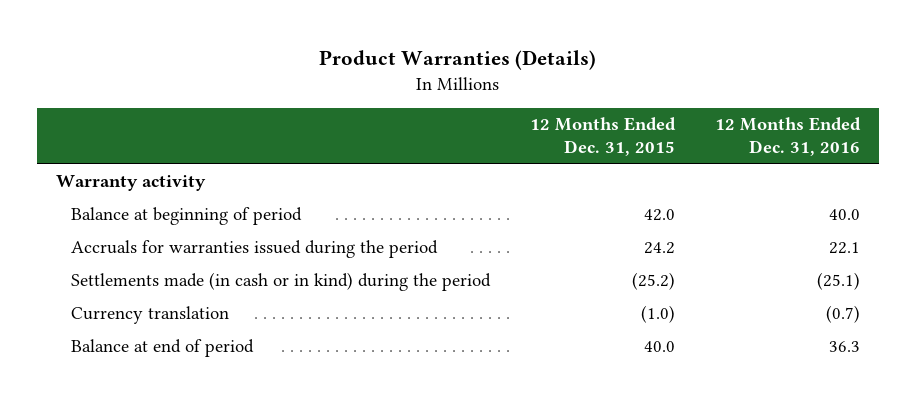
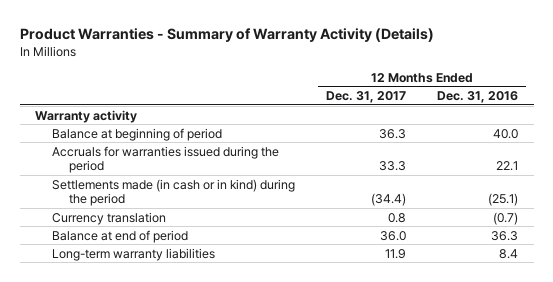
[319,50,597,71] Product Warranties (Details) -> [19,28,434,43] Product Warranties - Summary of Warranty Activity (Details)
[529,117,676,157] 12 Months Ended Dec. 31, 2015 -> none
none -> [326,91,407,104] Dec. 31, 2017
none -> [52,247,216,261] Long-term warranty liabilities

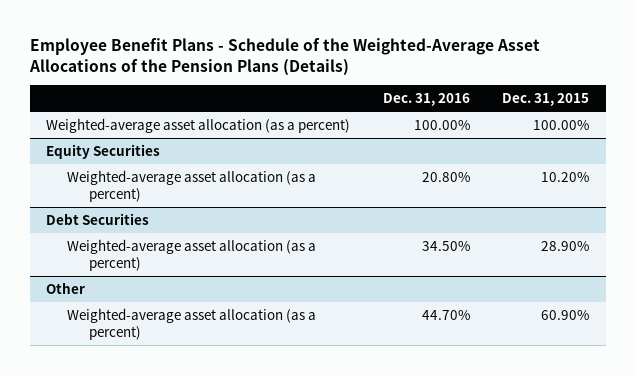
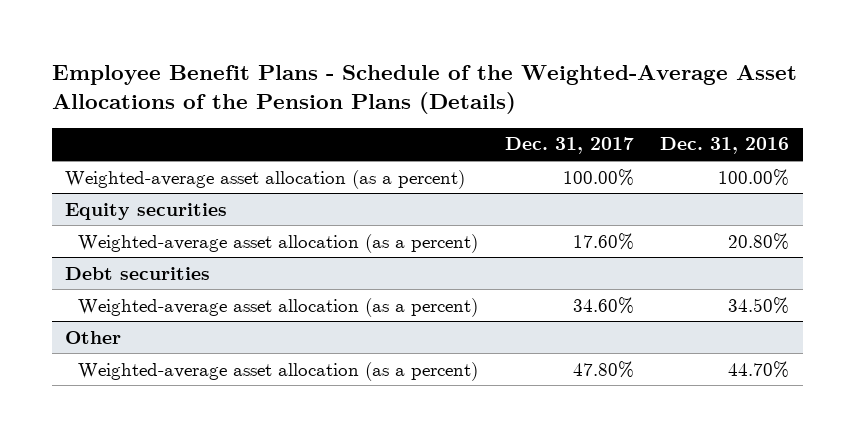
[502,93,590,107] Dec. 31, 2015 -> none
none -> [504,137,634,155] Dec. 31, 2017
[46,143,161,159] Equity Securities -> [64,202,227,220] Equity securities
[46,212,150,225] Debt Securities -> [64,266,210,280] Debt securities

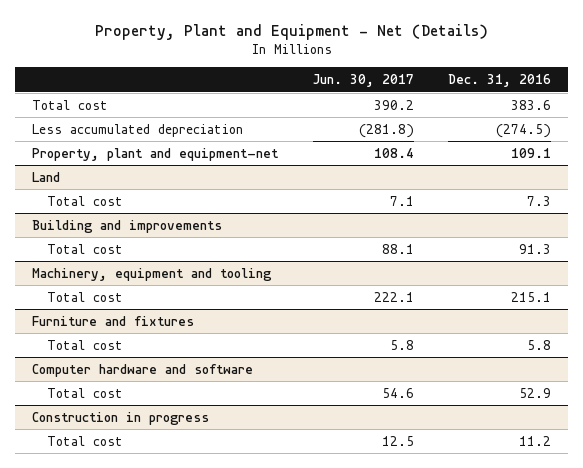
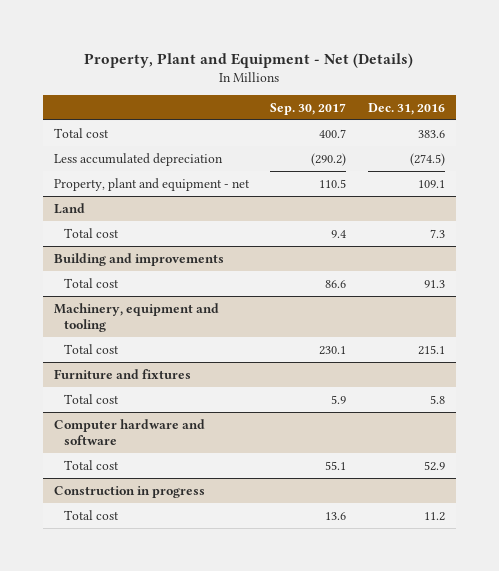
[312,74,414,88] Jun. 30, 2017 -> none
none -> [270,102,347,115] Sep. 30, 2017
[31,147,279,161] Property, plant and equipment-net -> [53,177,250,191] Property, plant and equipment - net

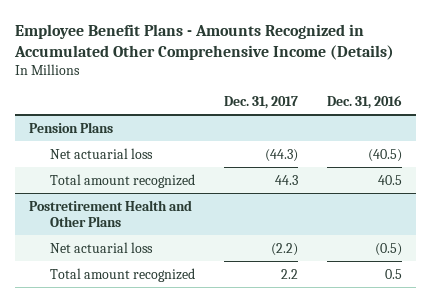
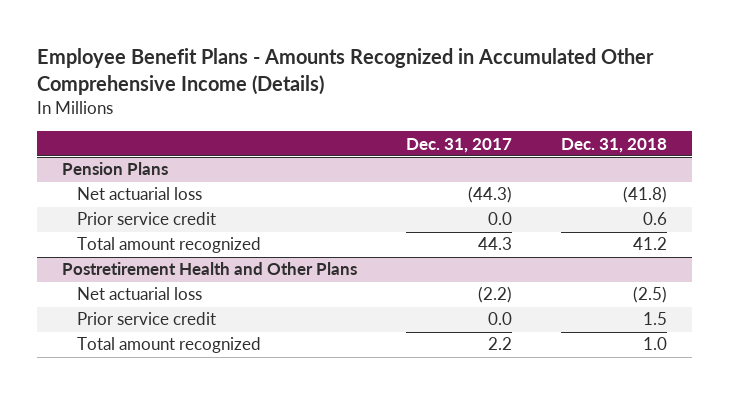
[326,94,402,109] Dec. 31, 2016 -> none
none -> [561,137,668,153] Dec. 31, 2018
none -> [77,212,217,226] Prior service credit
none -> [77,312,217,326] Prior service credit

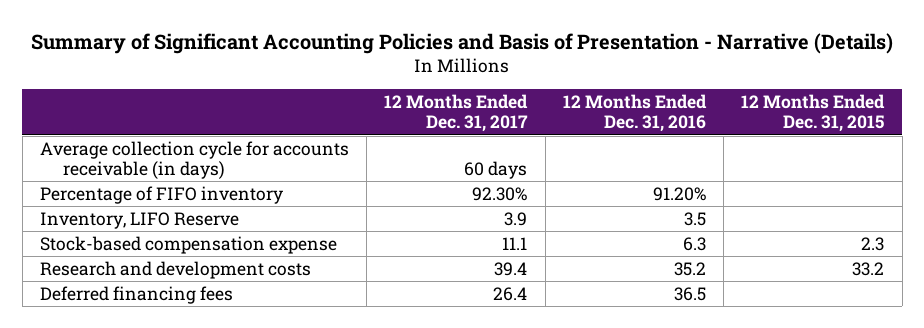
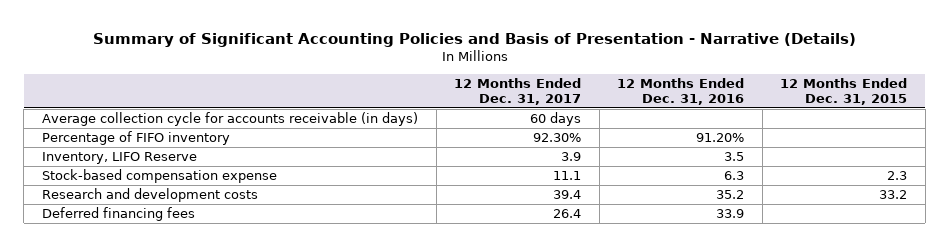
[673,286,706,301] 36.5 -> [716,209,745,219] 33.9

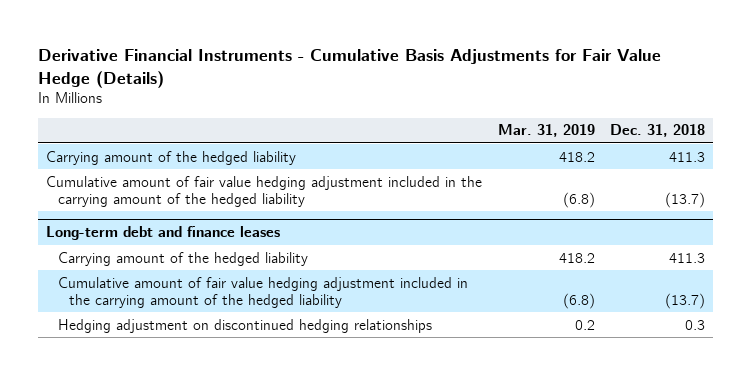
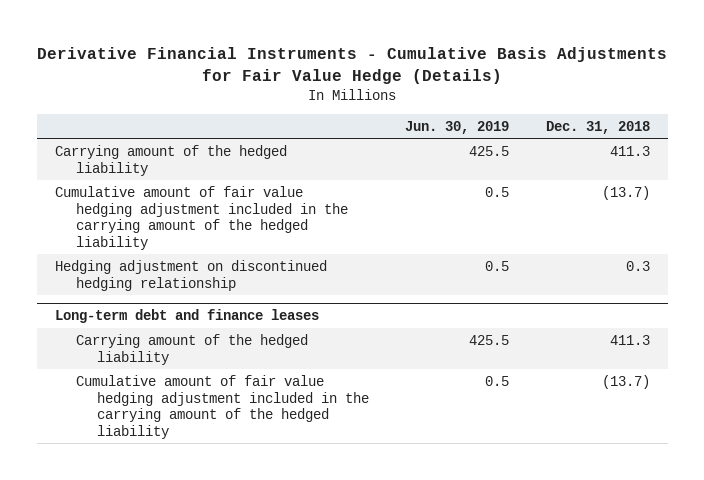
[497,124,595,138] Mar. 31, 2019 -> none
none -> [405,120,510,134] Jun. 30, 2019
none -> [54,259,327,291] Hedging adjustment on discontinued hedging relationship
[57,318,432,333] Hedging adjustment on discontinued hedging relationships -> none

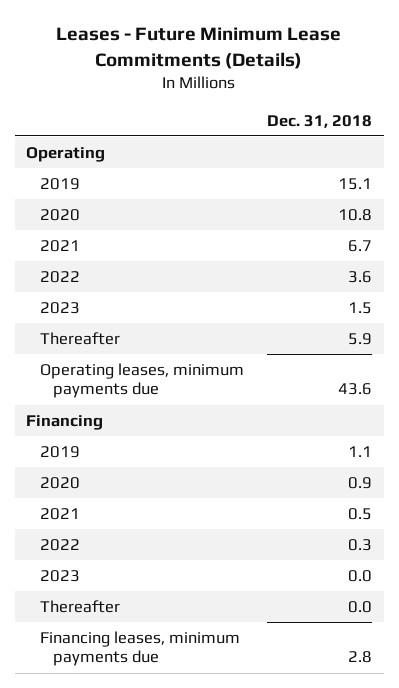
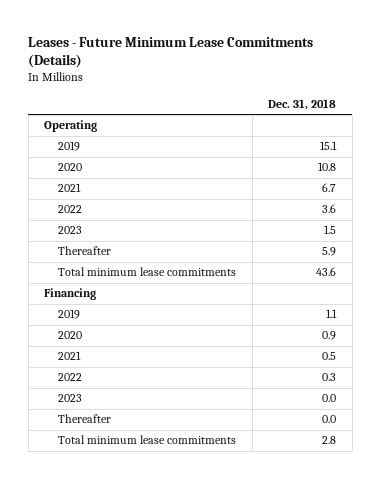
[39,362,244,399] Operating leases, minimum payments due -> [57,267,236,277] Total minimum lease commitments
[39,630,240,667] Financing leases, minimum payments due -> [57,435,236,445] Total minimum lease commitments

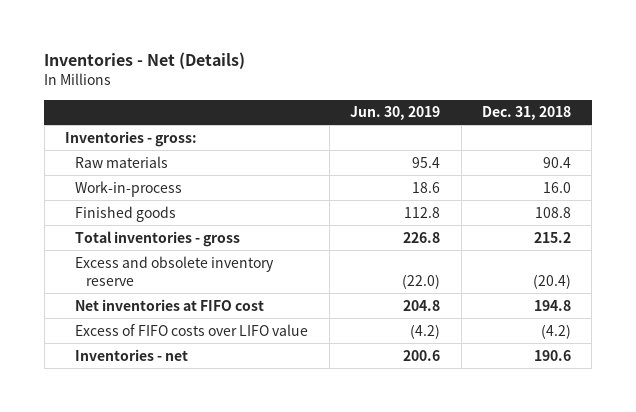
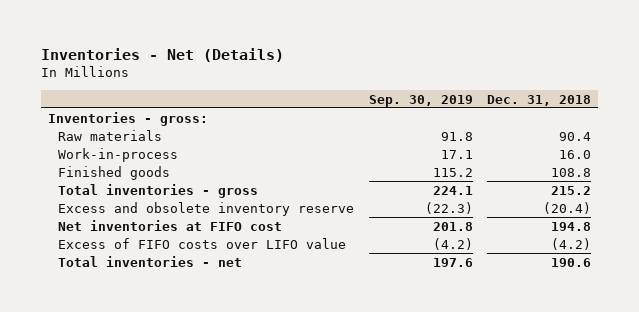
[350,106,441,121] Jun. 30, 2019 -> none
none -> [368,94,473,107] Sep. 30, 2019
[75,348,189,361] Inventories - net -> [58,255,243,267] Total inventories - net

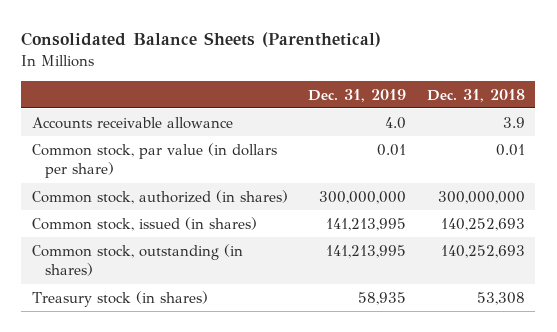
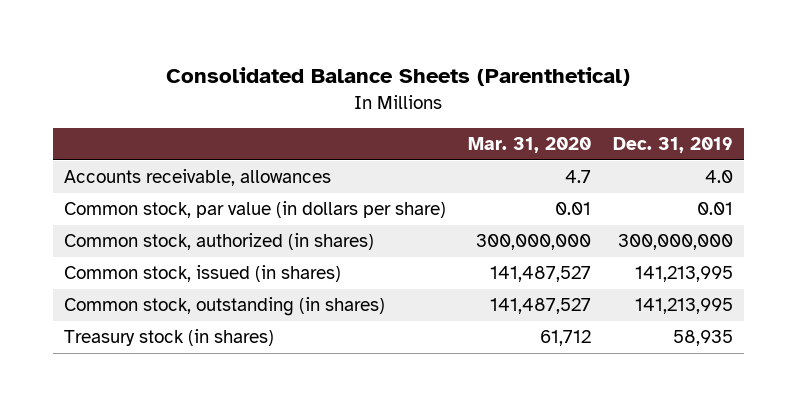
[427,88,526,102] Dec. 31, 2018 -> none
none -> [467,137,591,154] Mar. 31, 2020
[31,116,233,129] Accounts receivable allowance -> [63,169,331,187] Accounts receivable, allowances

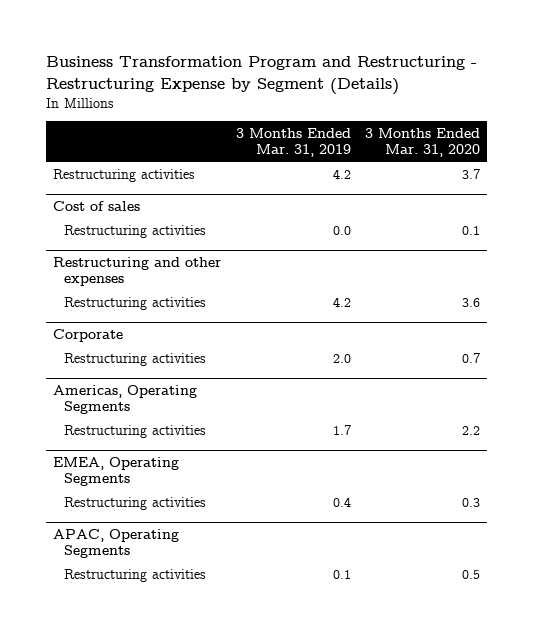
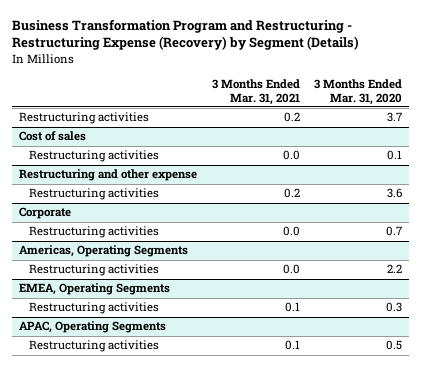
[45,56,477,95] Business Transformation Program and Restructuring - Restructuring Expense by Segment (Details) -> [11,18,359,51] Business Transformation Program and Restructuring - Restructuring Expense (Recovery) by Segment (Details)
[235,128,351,158] 3 Months Ended Mar. 31, 2019 -> none
none -> [211,78,300,105] 3 Months Ended Mar. 31, 2021
[53,256,222,286] Restructuring and other expenses -> [19,169,198,182] Restructuring and other expense

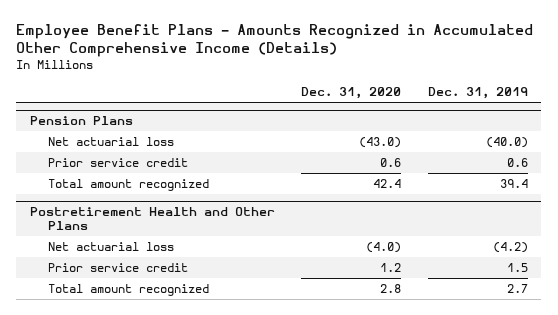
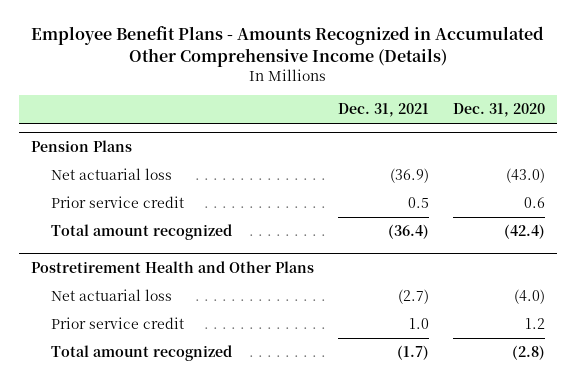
[428,87,529,100] Dec. 31, 2019 -> none
none -> [337,103,429,118] Dec. 31, 2021
[373,178,402,188] 42.4 -> [504,224,546,240] (42.4)
[380,283,402,293] 2.8 -> [512,345,546,361] (2.8)

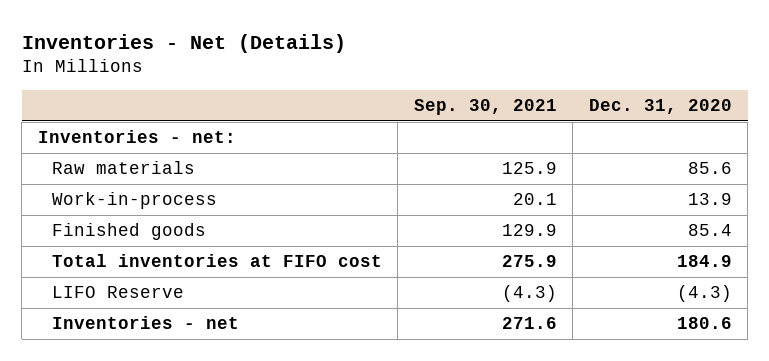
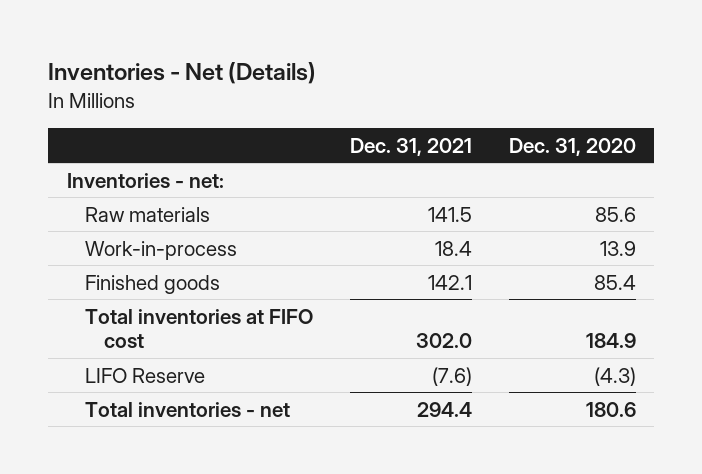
[413,98,557,115] Sep. 30, 2021 -> none
none -> [350,137,473,156] Dec. 31, 2021
[51,316,239,330] Inventories - net -> [85,401,291,417] Total inventories - net

